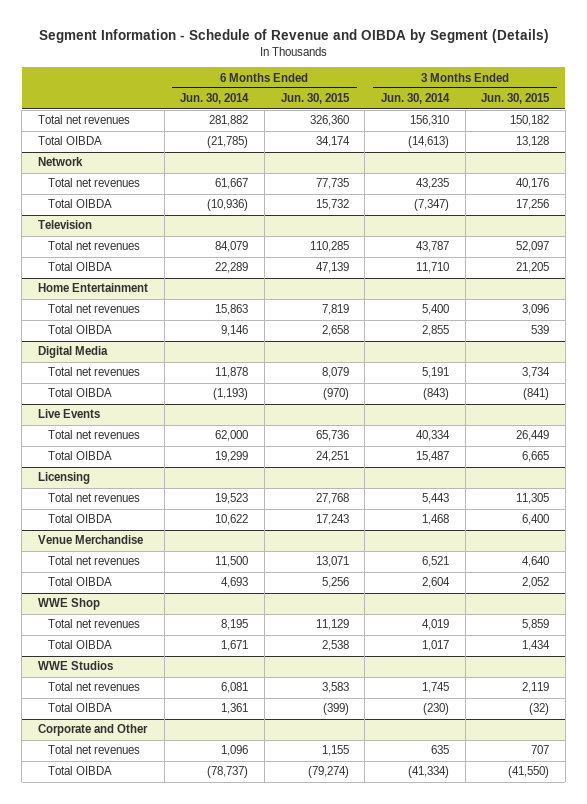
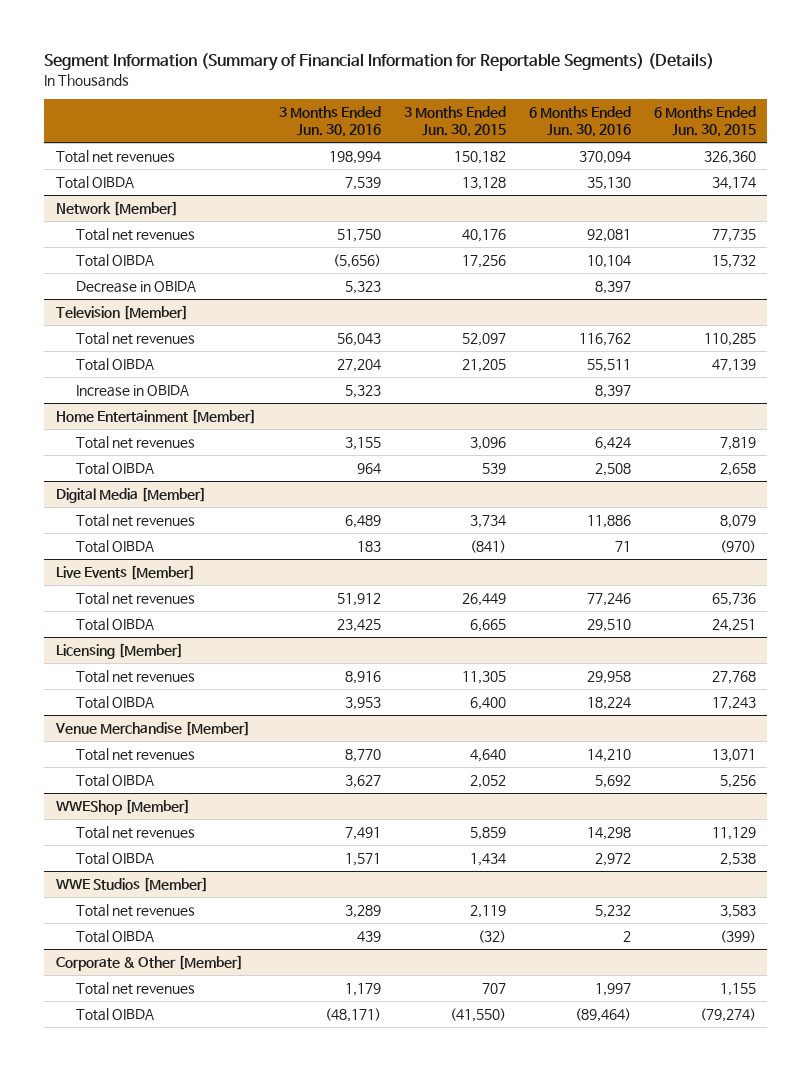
[38,28,549,43] Segment Information - Schedule of Revenue and OIBDA by Segment (Details) -> [44,53,715,72] Segment Information (Summary of Financial Information for Reportable Segments) (Details)
[180,93,250,105] Jun. 30, 2014 -> none
[380,93,450,105] Jun. 30, 2014 -> none
none -> [278,106,381,138] 3 Months Ended Jun. 30, 2016
none -> [528,106,631,138] 6 Months Ended Jun. 30, 2016
[37,157,83,167] Network -> [55,200,178,216] Network [Member]
none -> [75,280,196,293] Decrease in OBIDA
[37,220,92,230] Television -> [55,304,188,320] Television [Member]
none -> [75,384,189,397] Increase in OBIDA
[37,283,148,293] Home Entertainment -> [55,408,256,424] Home Entertainment [Member]
[37,346,108,359] Digital Media -> [55,486,206,503] Digital Media [Member]
[37,409,100,419] Live Events -> [55,564,195,580] Live Events [Member]
[37,472,90,485] Licensing -> [55,642,183,659] Licensing [Member]
[37,535,143,545] Venue Merchandise -> [54,720,250,736] Venue Merchandise [Member]
[37,598,100,611] WWE Shop -> [55,798,190,815] WWEShop [Member]
[37,661,113,671] WWE Studios -> [55,876,208,892] WWE Studios [Member]
[37,724,148,737] Corporate and Other -> [55,954,243,971] Corporate & Other [Member]

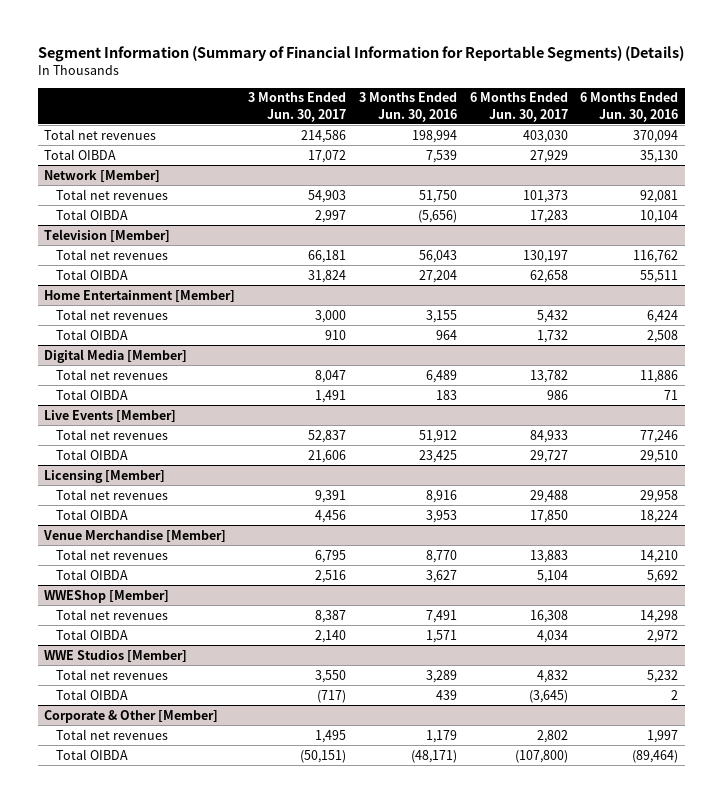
[403,106,506,138] 3 Months Ended Jun. 30, 2015 -> none
[653,106,756,138] 6 Months Ended Jun. 30, 2015 -> none
none -> [248,92,347,122] 3 Months Ended Jun. 30, 2017
none -> [469,92,568,122] 6 Months Ended Jun. 30, 2017
[75,280,196,293] Decrease in OBIDA -> none
[75,384,189,397] Increase in OBIDA -> none

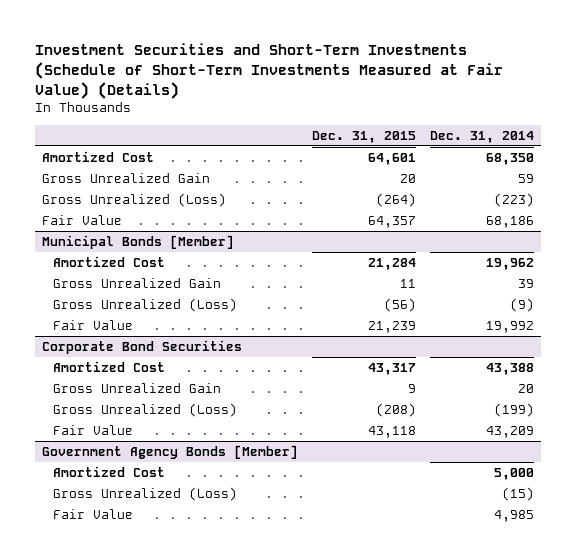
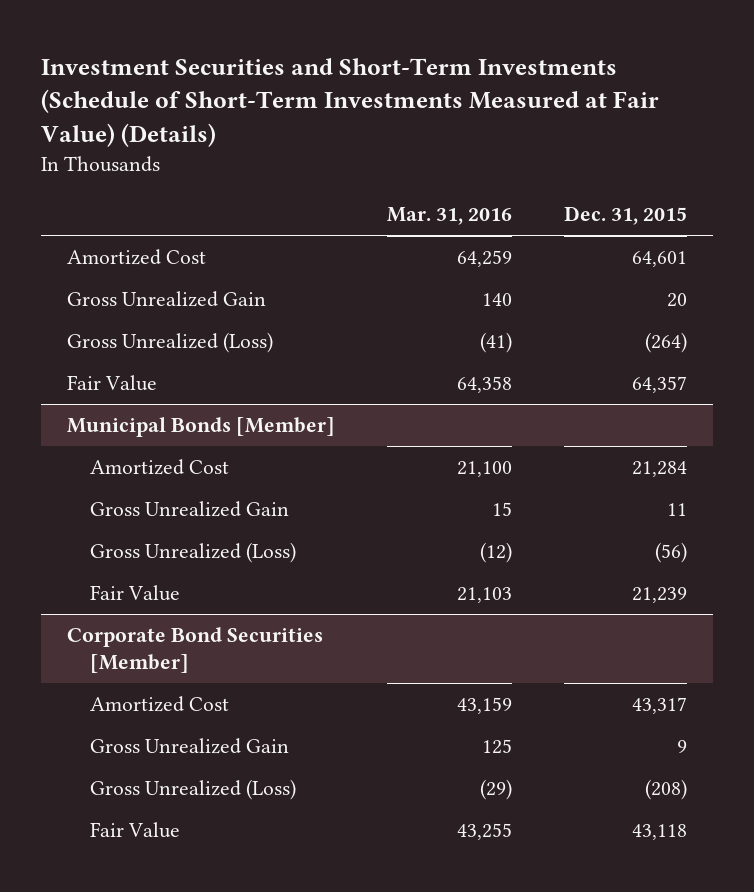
[429,130,534,143] Dec. 31, 2014 -> none
none -> [387,207,513,226] Mar. 31, 2016
[41,340,242,355] Corporate Bond Securities -> [67,627,324,673] Corporate Bond Securities [Member]
[41,445,298,460] Government Agency Bonds [Member] -> none
[53,466,166,478] Amortized Cost -> none
[53,487,238,502] Gross Unrealized (Loss) -> none
[53,509,134,520] Fair Value -> none

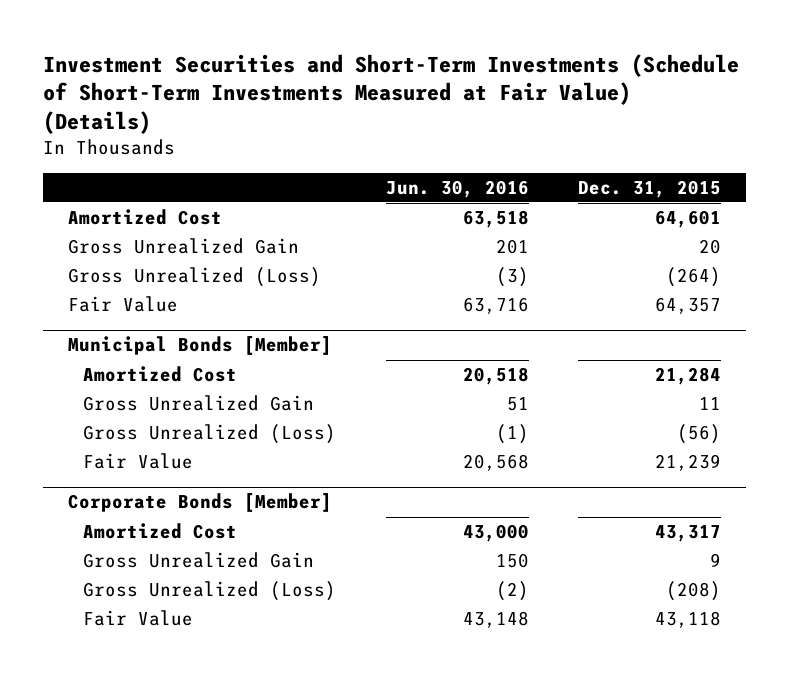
[387,207,513,226] Mar. 31, 2016 -> none
none -> [385,179,529,198] Jun. 30, 2016
[67,627,324,673] Corporate Bond Securities [Member] -> [67,493,332,513] Corporate Bonds [Member]

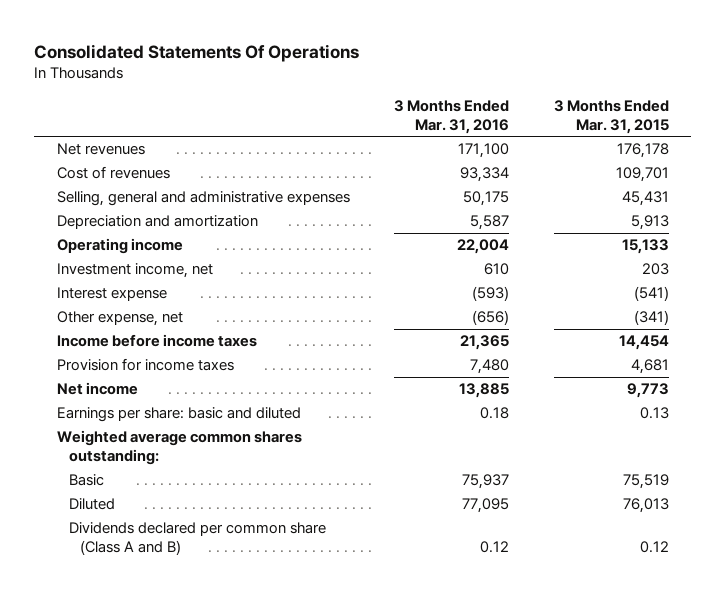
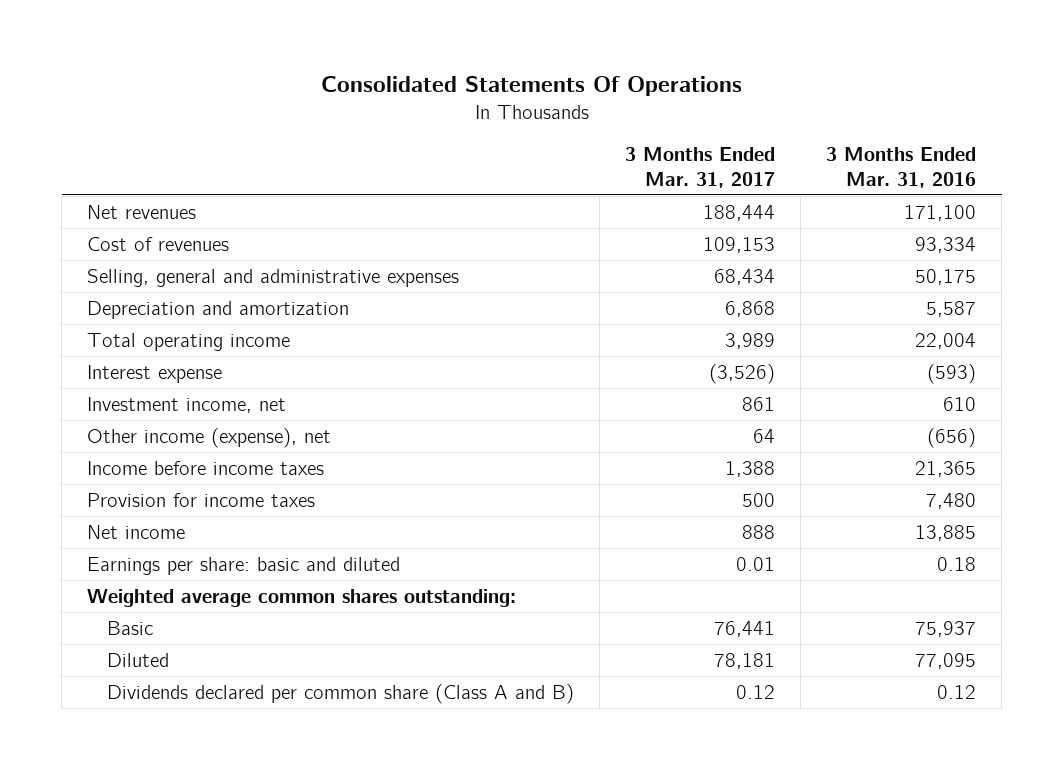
[553,100,669,134] 3 Months Ended Mar. 31, 2015 -> none
none -> [624,147,775,188] 3 Months Ended Mar. 31, 2017
[56,238,183,255] Operating income -> [87,332,291,351] Total operating income
[56,263,213,279] Investment income, net -> [87,396,287,413] Investment income, net
[56,311,183,327] Other expense, net -> [87,427,332,448] Other income (expense), net

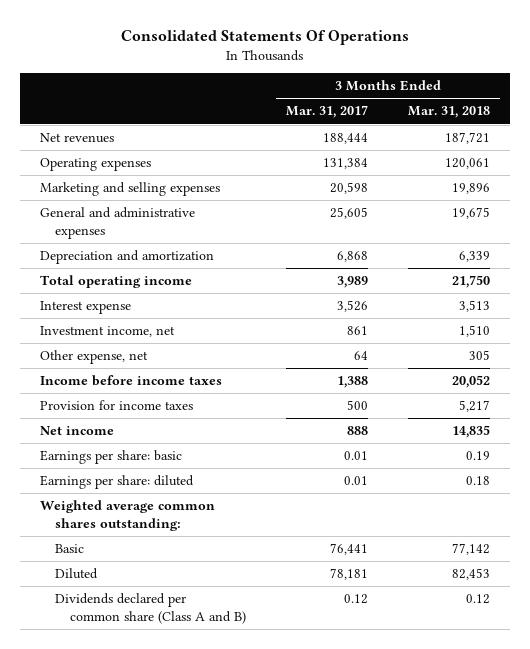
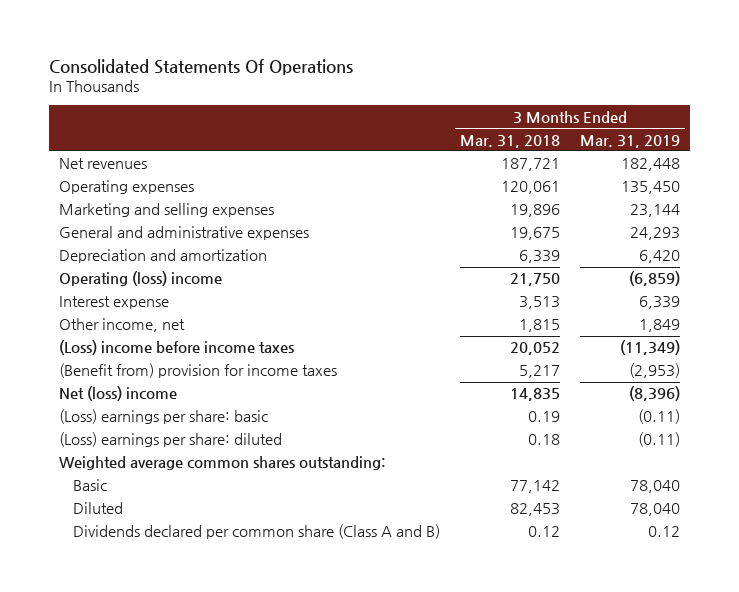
[286,105,369,119] Mar. 31, 2017 -> none
none -> [579,134,680,148] Mar. 31, 2019
[39,275,192,289] Total operating income -> [59,271,223,287] Operating (loss) income
[39,326,175,338] Investment income, net -> none
[39,350,148,365] Other expense, net -> [59,318,186,333] Other income, net
[469,350,491,361] 305 -> [519,319,561,333] 1,815
[39,375,222,387] Income before income taxes -> [59,340,295,356] (Loss) income before income taxes
[39,400,193,411] Provision for income taxes -> [59,363,338,379] (Benefit from) provision for income taxes
[39,426,114,436] Net income -> [59,386,178,402] Net (loss) income
[39,450,182,465] Earnings per share: basic -> [59,409,269,425] (Loss) earnings per share: basic
[39,475,194,490] Earnings per share: diluted -> [59,432,283,448] (Loss) earnings per share: diluted

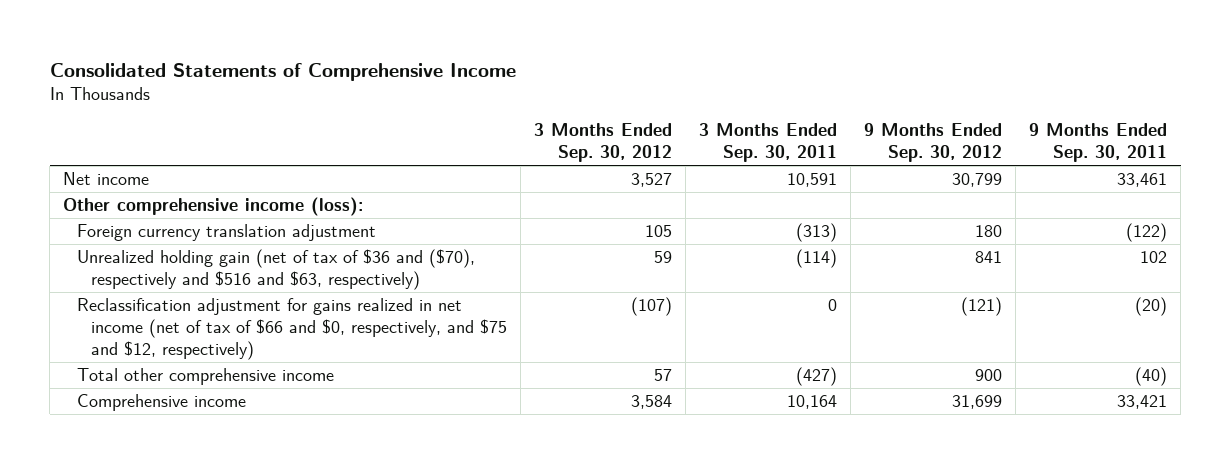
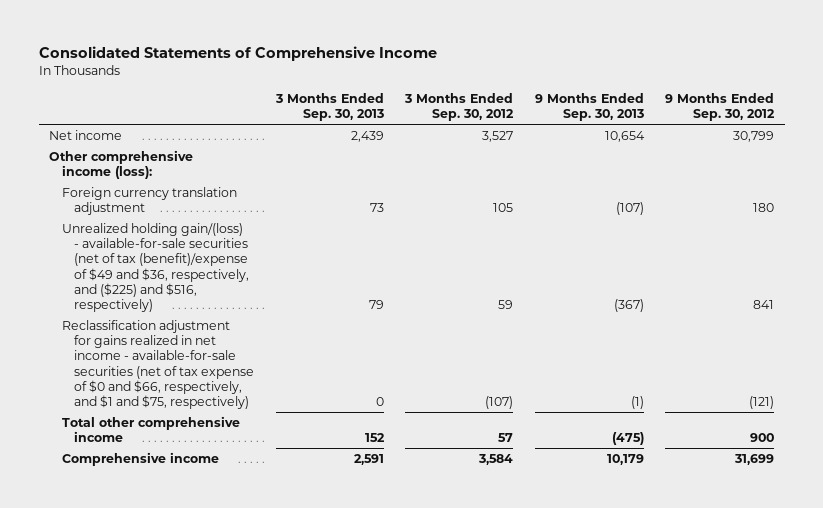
[699,123,838,162] 3 Months Ended Sep. 30, 2011 -> none
[1029,123,1168,162] 9 Months Ended Sep. 30, 2011 -> none
none -> [274,92,384,121] 3 Months Ended Sep. 30, 2013
none -> [534,92,644,121] 9 Months Ended Sep. 30, 2013
[77,249,476,290] Unrealized holding gain (net of tax of $36 and ($70), respectively and $516 and $63, respectively) -> [61,223,250,313] Unrealized holding gain/(loss) - available-for-sale securities (net of tax (benefit)/expense of $49 and $36, respectively, and ($225) and $516, respectively)
[77,298,508,360] Reclassification adjustment for gains realized in net income (net of tax of $66 and $0, respectively, and $75 and $12, respectively) -> [61,320,255,410] Reclassification adjustment for gains realized in net income - available-for-sale securities (net of tax expense of $0 and $66, respectively, and $1 and $75, respectively)

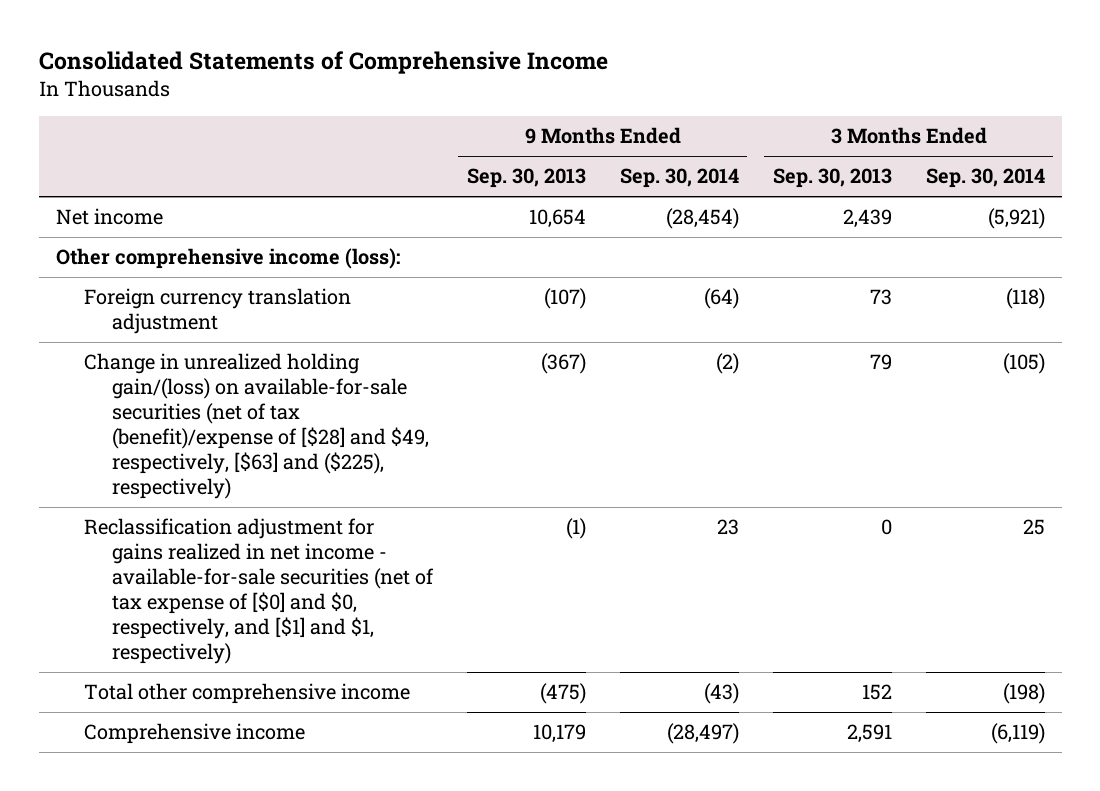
[404,92,515,121] 3 Months Ended Sep. 30, 2012 -> none
[665,92,776,121] 9 Months Ended Sep. 30, 2012 -> none
none -> [619,168,739,189] Sep. 30, 2014
none -> [925,168,1045,189] Sep. 30, 2014
[61,223,250,313] Unrealized holding gain/(loss) - available-for-sale securities (net of tax (benefit)/expense of $49 and $36, respectively, and ($225) and $516, respectively) -> [83,353,429,500] Change in unrealized holding gain/(loss) on available-for-sale securities (net of tax (benefit)/expense of [$28] and $49, respectively, [$63] and ($225), respectively)
[61,320,255,410] Reclassification adjustment for gains realized in net income - available-for-sale securities (net of tax expense of $0 and $66, respectively, and $1 and $75, respectively) -> [83,518,434,665] Reclassification adjustment for gains realized in net income - available-for-sale securities (net of tax expense of [$0] and $0, respectively, and [$1] and $1, respectively)

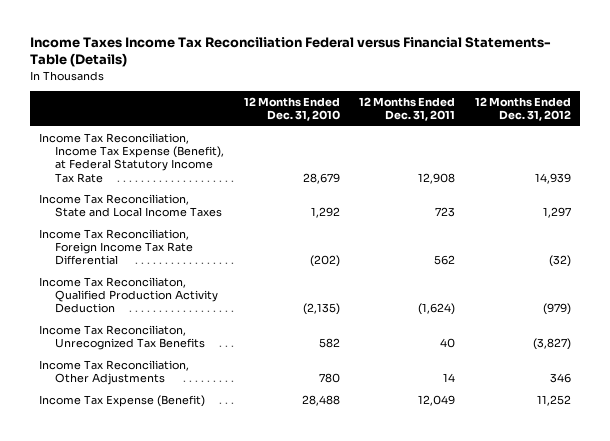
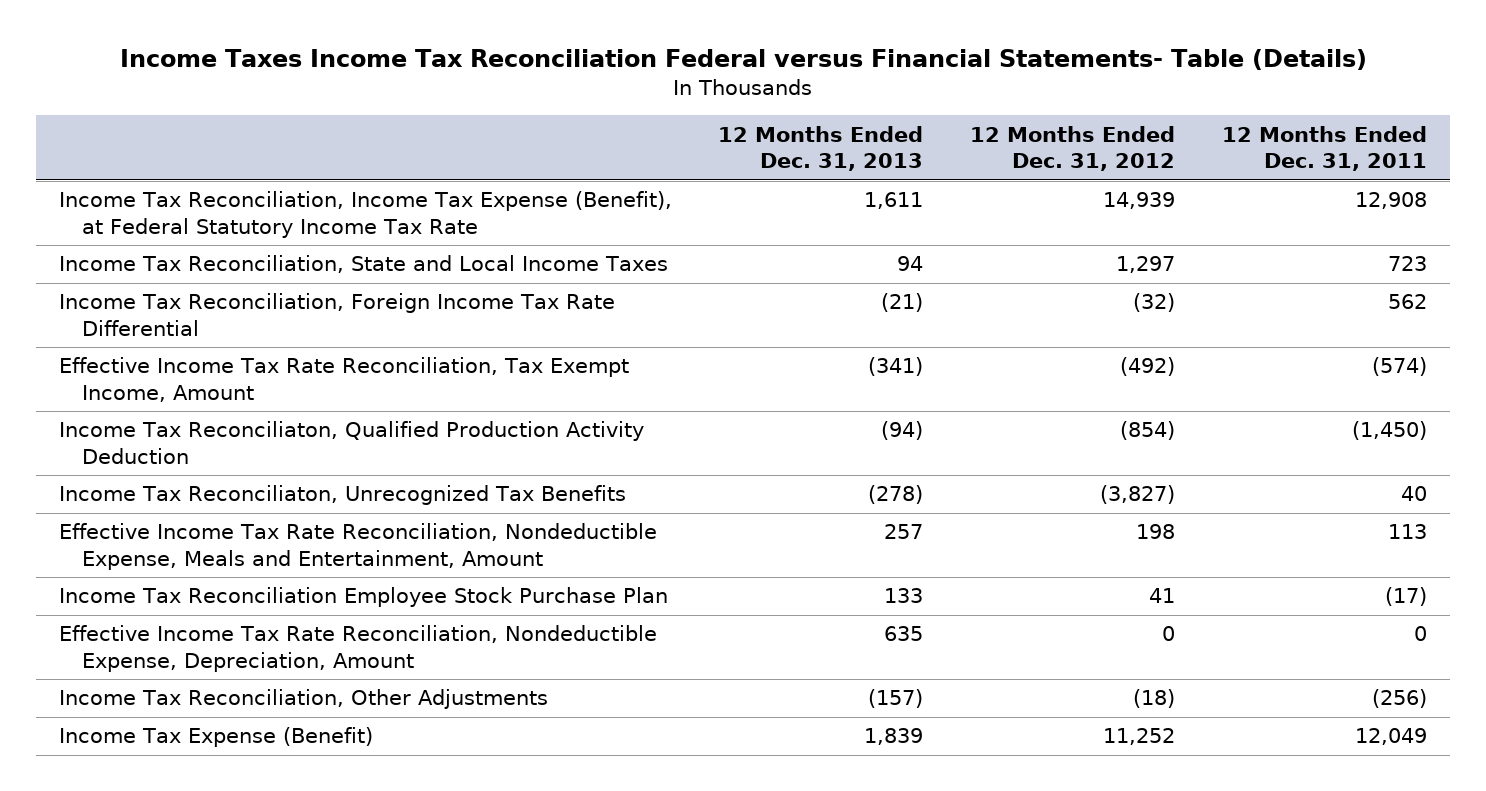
[243,96,340,121] 12 Months Ended Dec. 31, 2010 -> none
none -> [718,125,924,172] 12 Months Ended Dec. 31, 2013
none -> [59,357,630,402] Effective Income Tax Rate Reconciliation, Tax Exempt Income, Amount
[418,303,456,316] (1,624) -> [1351,421,1427,441] (1,450)
[542,303,571,316] (979) -> [1120,421,1176,441] (854)
none -> [59,523,658,570] Effective Income Tax Rate Reconciliation, Nondeductible Expense, Meals and Entertainment, Amount
none -> [59,587,669,608] Income Tax Reconciliation Employee Stock Purchase Plan
none -> [59,625,658,672] Effective Income Tax Rate Reconciliation, Nondeductible Expense, Depreciation, Amount
[443,373,456,383] 14 -> [1371,689,1427,709] (256)
[549,373,571,384] 346 -> [1133,689,1176,709] (18)

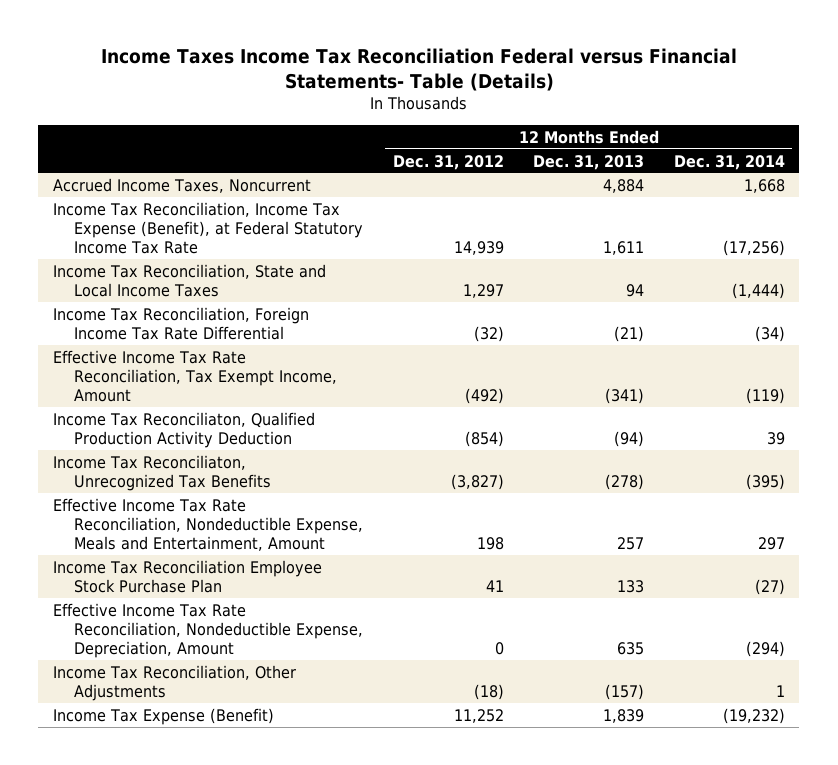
[1221,125,1427,172] 12 Months Ended Dec. 31, 2011 -> none
none -> [673,154,785,170] Dec. 31, 2014
none -> [53,177,312,193] Accrued Income Taxes, Noncurrent

